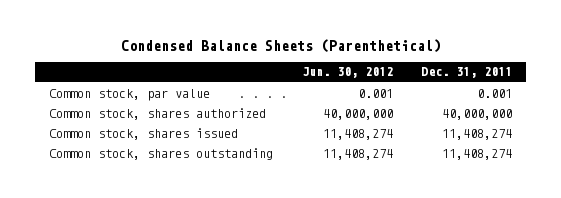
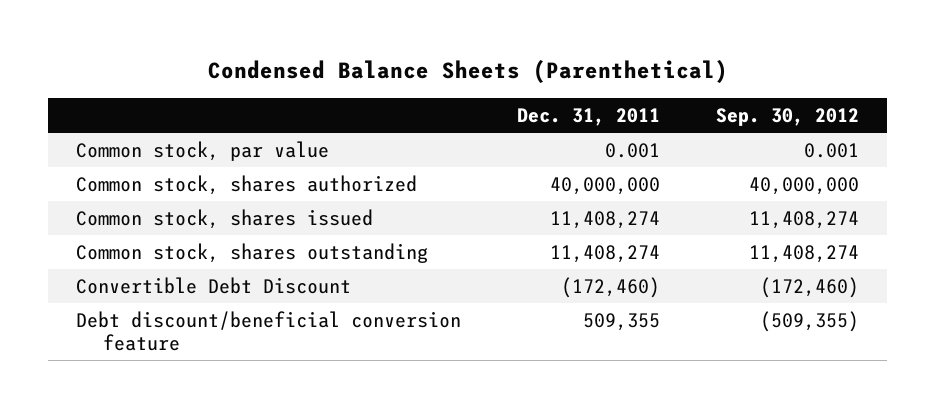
[301,67,393,79] Jun. 30, 2012 -> none
none -> [716,107,860,126] Sep. 30, 2012
none -> [76,276,352,294] Convertible Debt Discount
none -> [76,310,462,351] Debt discount/beneficial conversion feature

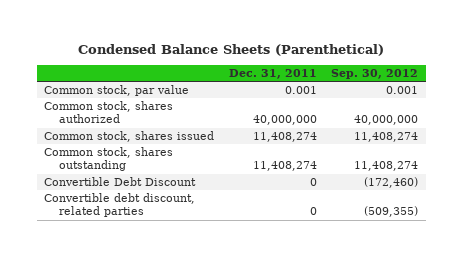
[561,276,661,298] (172,460) -> [309,178,317,187] 0
[76,310,462,351] Debt discount/beneficial conversion feature -> [44,193,196,218] Convertible debt discount, related parties
[583,312,661,331] 509,355 -> [309,207,317,216] 0

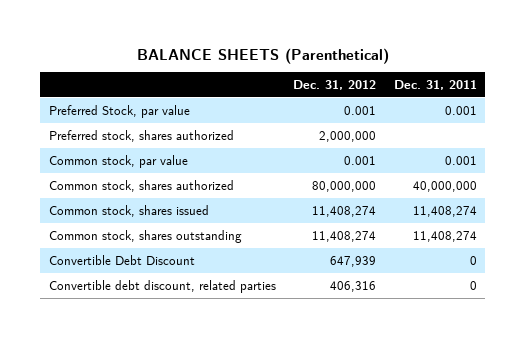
[78,44,385,57] Condensed Balance Sheets (Parenthetical) -> [136,47,389,64] BALANCE SHEETS (Parenthetical)
[331,69,419,80] Sep. 30, 2012 -> none
none -> [293,79,377,90] Dec. 31, 2012
none -> [48,104,190,118] Preferred Stock, par value
none -> [48,129,234,142] Preferred stock, shares authorized

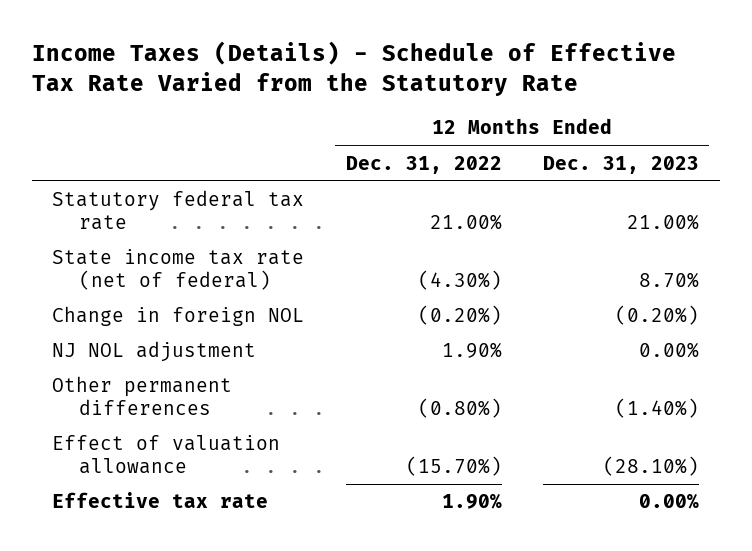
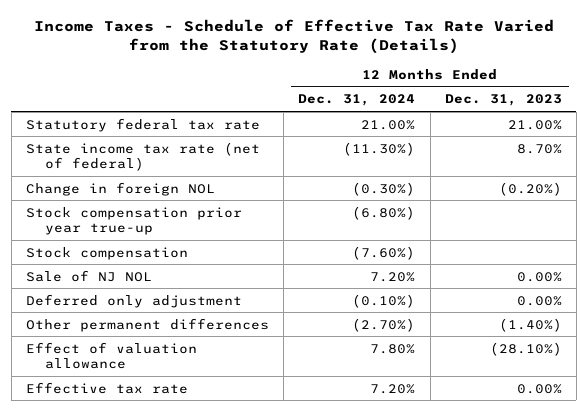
[31,41,676,96] Income Taxes (Details) - Schedule of Effective Tax Rate Varied from the Statutory Rate -> [33,18,554,54] Income Taxes - Schedule of Effective Tax Rate Varied from the Statutory Rate (Details)
[345,155,502,174] Dec. 31, 2022 -> none
none -> [298,94,416,107] Dec. 31, 2024
[52,341,257,363] NJ NOL adjustment -> none
none -> [26,206,243,236] Stock compensation prior year true-up
none -> [26,246,189,260] Stock compensation
none -> [26,269,153,282] Sale of NJ NOL
none -> [26,293,243,308] Deferred only adjustment

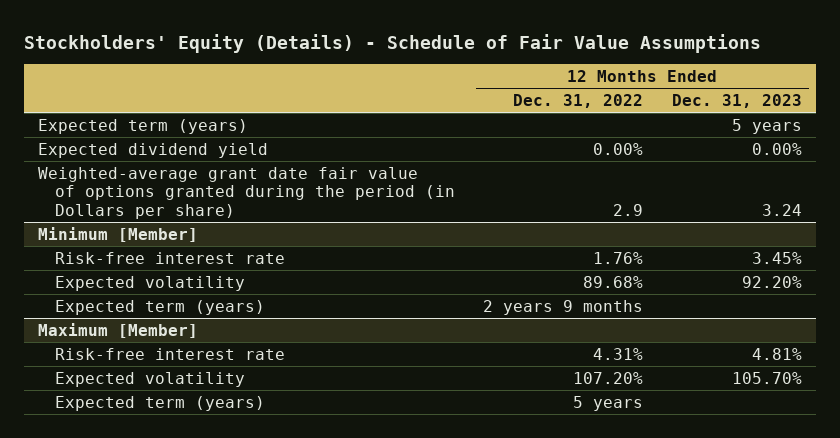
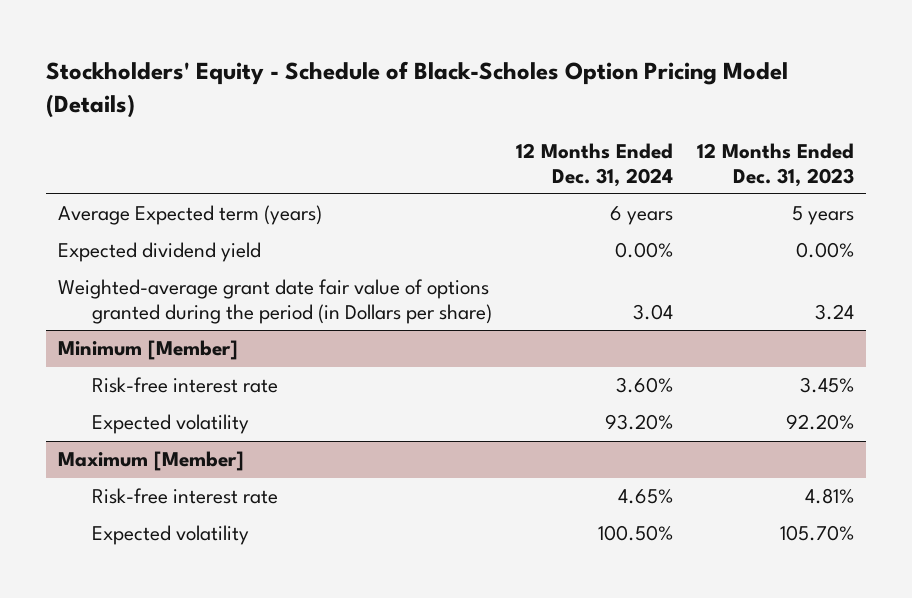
[24,33,762,53] Stockholders' Equity (Details) - Schedule of Fair Value Assumptions -> [46,61,789,118] Stockholders' Equity - Schedule of Black-Scholes Option Pricing Model (Details)
[513,94,644,109] Dec. 31, 2022 -> none
none -> [515,143,673,187] 12 Months Ended Dec. 31, 2024
[38,118,249,134] Expected term (years) -> [58,205,323,226] Average Expected term (years)
[54,299,265,315] Expected term (years) -> none
[54,395,265,411] Expected term (years) -> none

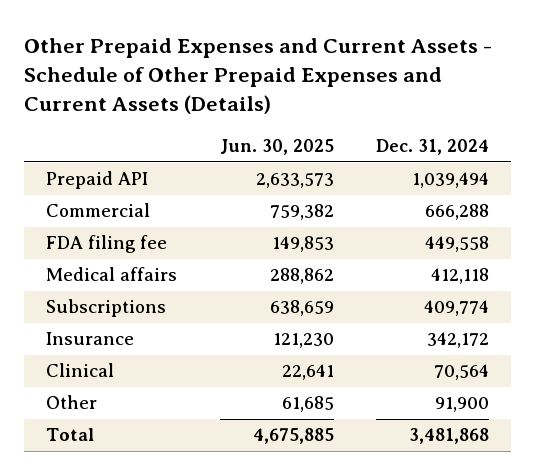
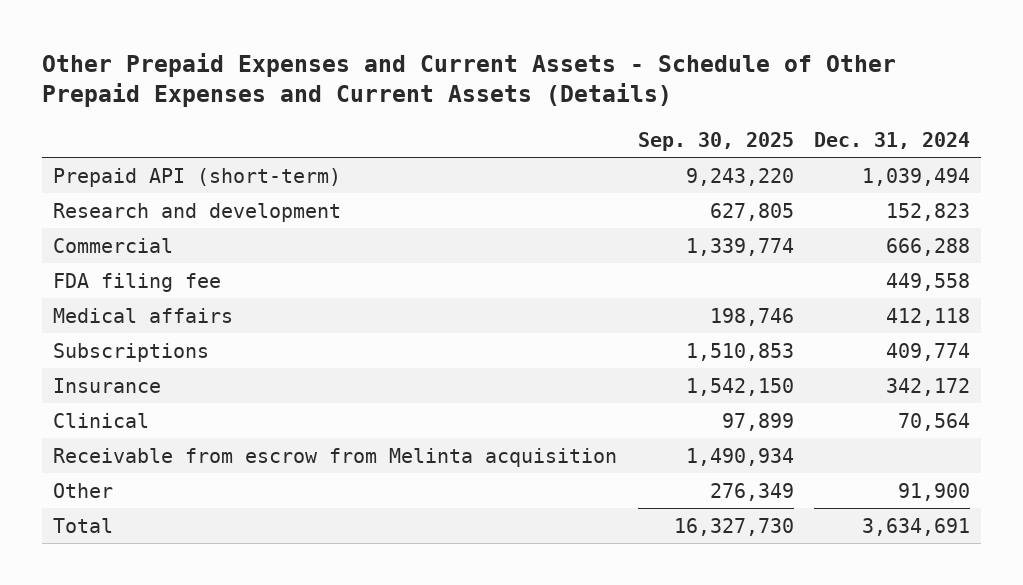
[219,139,334,156] Jun. 30, 2025 -> none
none -> [637,131,794,151] Sep. 30, 2025
[45,171,148,190] Prepaid API -> [52,167,341,187] Prepaid API (short-term)
none -> [52,202,341,222] Research and development
none -> [52,447,617,467] Receivable from escrow from Melinta acquisition
[409,428,490,445] 3,481,868 -> [862,517,971,536] 3,634,691

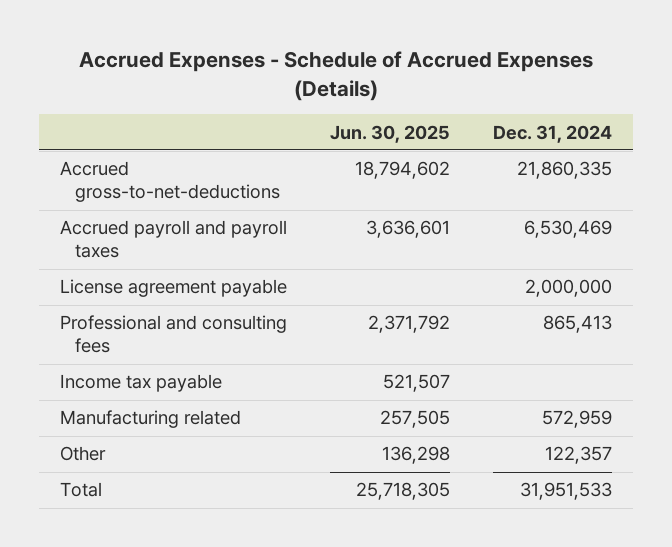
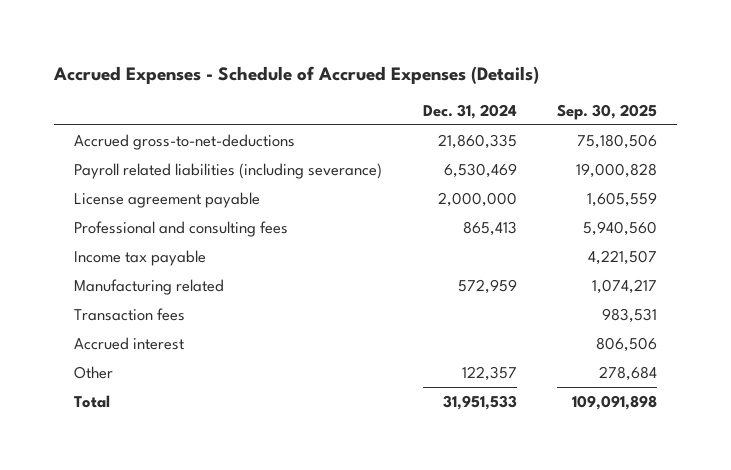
[329,124,450,143] Jun. 30, 2025 -> none
none -> [557,103,658,120] Sep. 30, 2025
[59,220,287,259] Accrued payroll and payroll taxes -> [74,162,383,179] Payroll related liabilities (including severance)
none -> [74,307,186,321] Transaction fees
none -> [74,336,185,350] Accrued interest

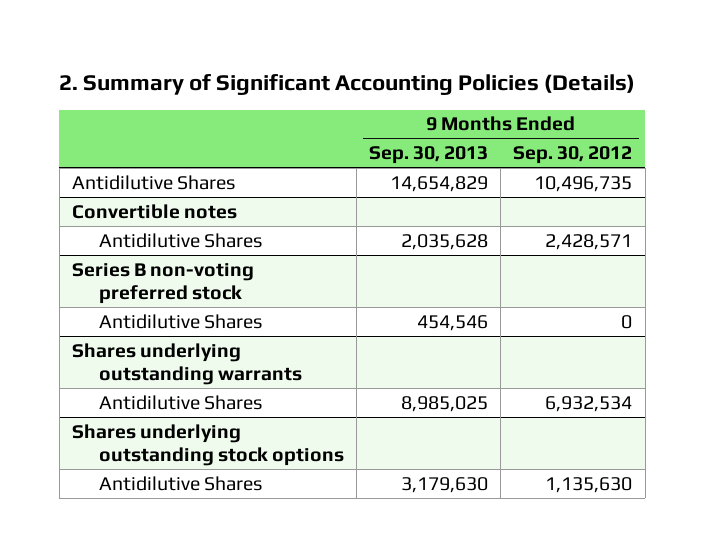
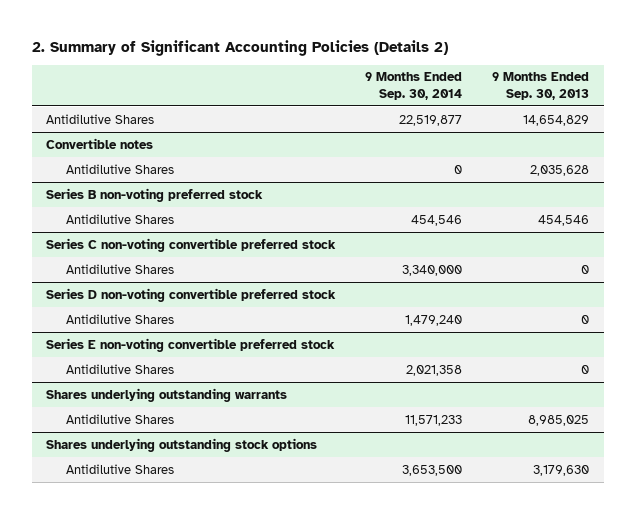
[59,74,636,96] 2. Summary of Significant Accounting Policies (Details) -> [31,39,448,56] 2. Summary of Significant Accounting Policies (Details 2)
[513,146,633,165] Sep. 30, 2012 -> none
none -> [365,72,463,100] 9 Months Ended Sep. 30, 2014
none -> [46,237,337,252] Series C non-voting convertible preferred stock
none -> [66,263,175,274] Antidilutive Shares
none -> [46,287,337,302] Series D non-voting convertible preferred stock
none -> [66,313,175,324] Antidilutive Shares
none -> [46,337,336,352] Series E non-voting convertible preferred stock
none -> [66,363,175,374] Antidilutive Shares

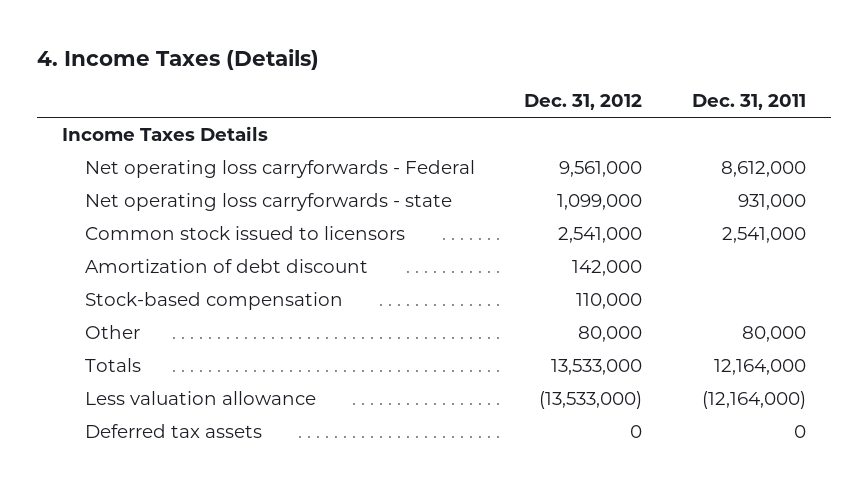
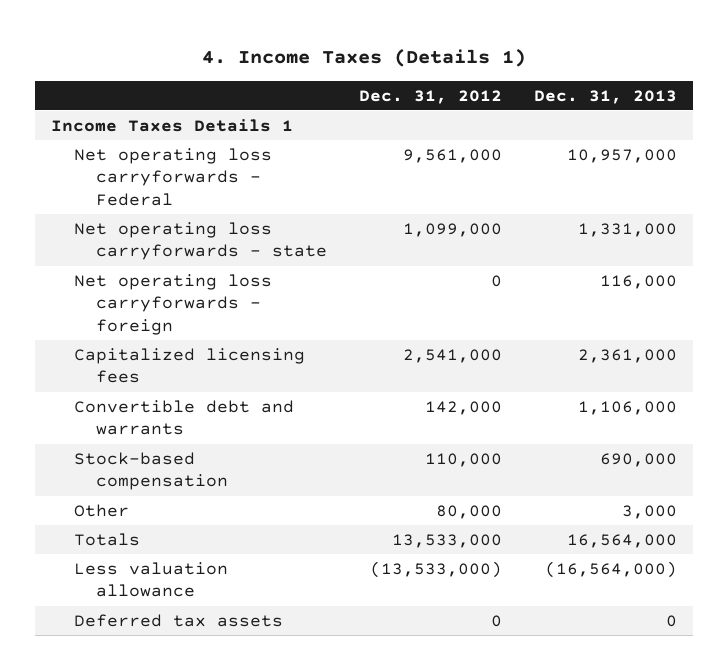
[37,48,320,70] 4. Income Taxes (Details) -> [202,49,527,68] 4. Income Taxes (Details 1)
[691,94,806,111] Dec. 31, 2011 -> none
none -> [533,89,677,104] Dec. 31, 2013
[61,125,268,141] Income Taxes Details -> [51,118,294,132] Income Taxes Details 1
none -> [73,273,272,335] Net operating loss carryforwards - foreign
[85,225,406,240] Common stock issued to licensors -> [73,347,305,384] Capitalized licensing fees
[85,258,369,273] Amortization of debt discount -> [73,399,294,436] Convertible debt and warrants

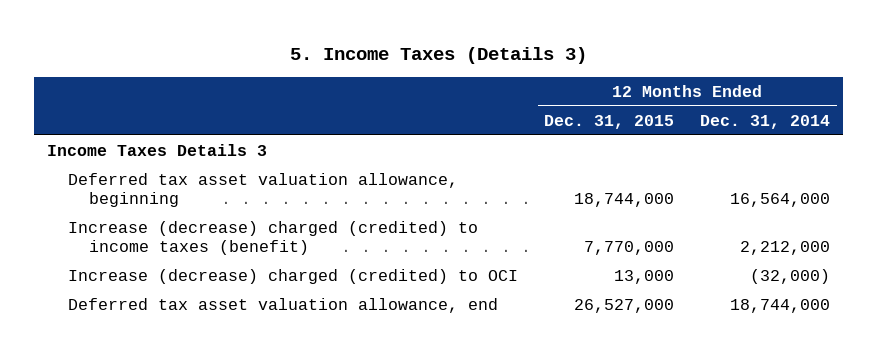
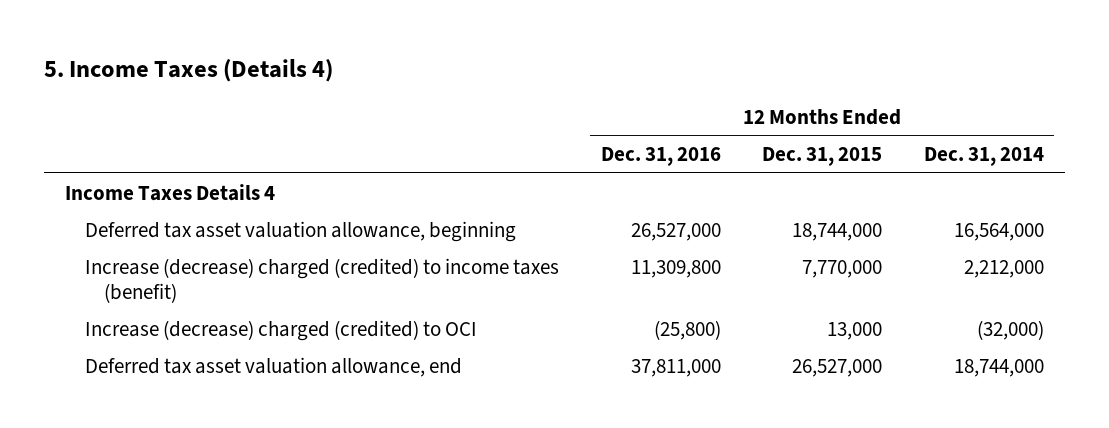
[289,47,587,65] 5. Income Taxes (Details 3) -> [44,59,334,83] 5. Income Taxes (Details 4)
none -> [600,147,721,167] Dec. 31, 2016
[47,143,268,156] Income Taxes Details 3 -> [65,183,276,201] Income Taxes Details 4

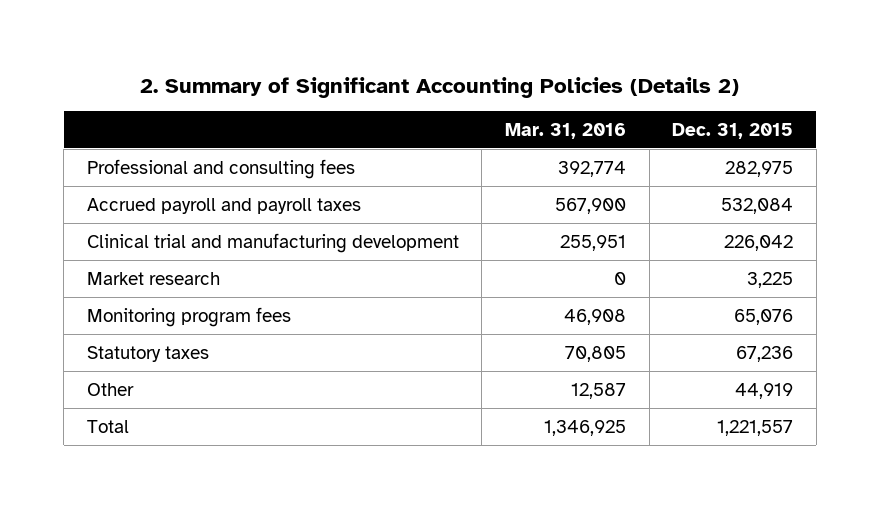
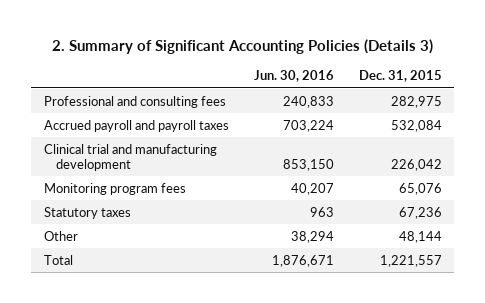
[140,76,740,98] 2. Summary of Significant Accounting Policies (Details 2) -> [51,38,433,54] 2. Summary of Significant Accounting Policies (Details 3)
[505,122,627,139] Mar. 31, 2016 -> none
none -> [253,70,334,83] Jun. 30, 2016
[86,271,220,285] Market research -> none
[735,382,794,399] 44,919 -> [398,230,442,243] 48,144

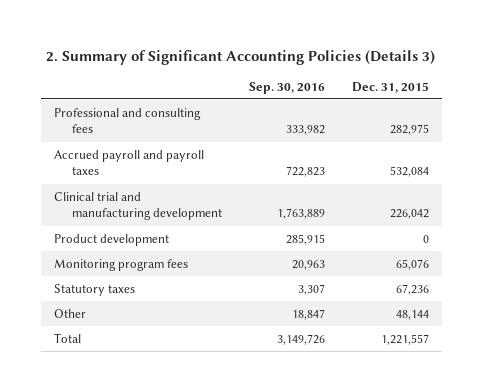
[253,70,334,83] Jun. 30, 2016 -> none
none -> [248,81,325,94] Sep. 30, 2016
none -> [54,233,170,246] Product development

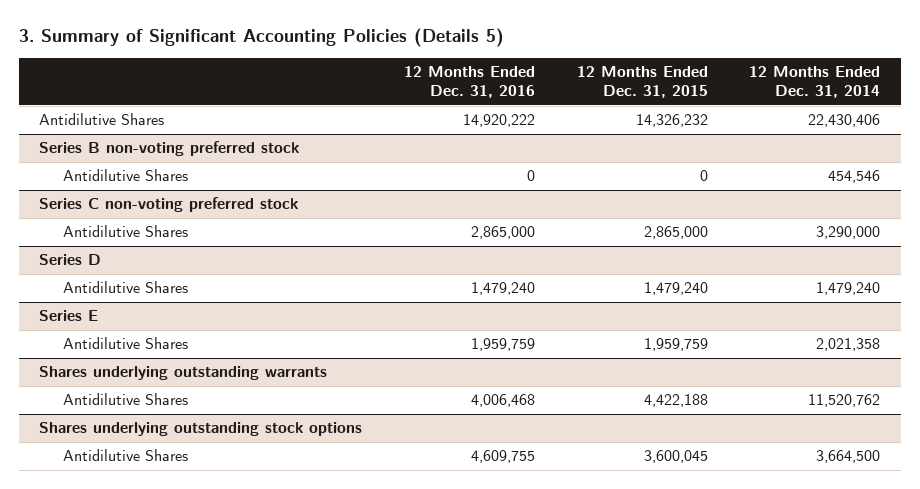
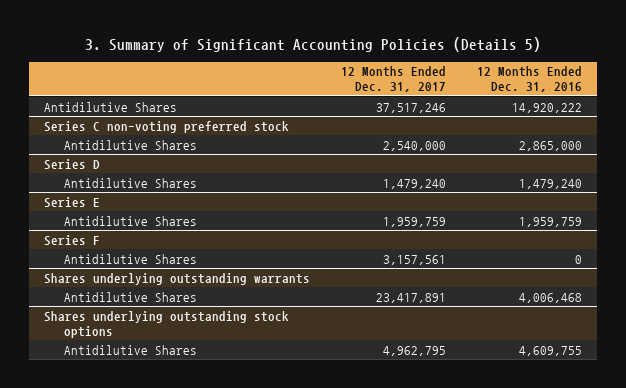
[576,65,708,99] 12 Months Ended Dec. 31, 2015 -> none
[749,65,881,99] 12 Months Ended Dec. 31, 2014 -> none
none -> [341,66,447,93] 12 Months Ended Dec. 31, 2017
[39,141,300,157] Series B non-voting preferred stock -> none
[63,169,189,182] Antidilutive Shares -> none
none -> [44,234,101,246] Series F
none -> [63,253,197,264] Antidilutive Shares

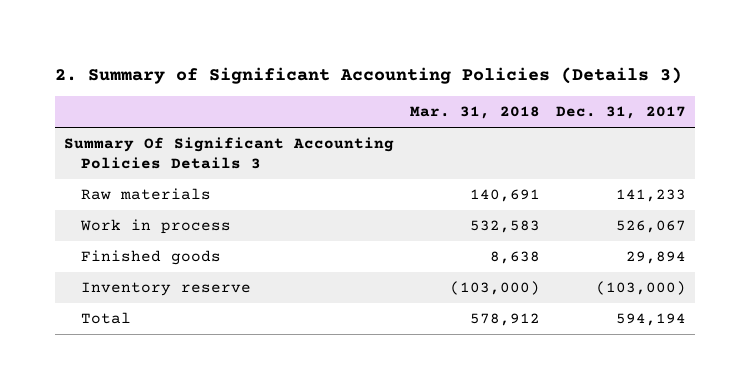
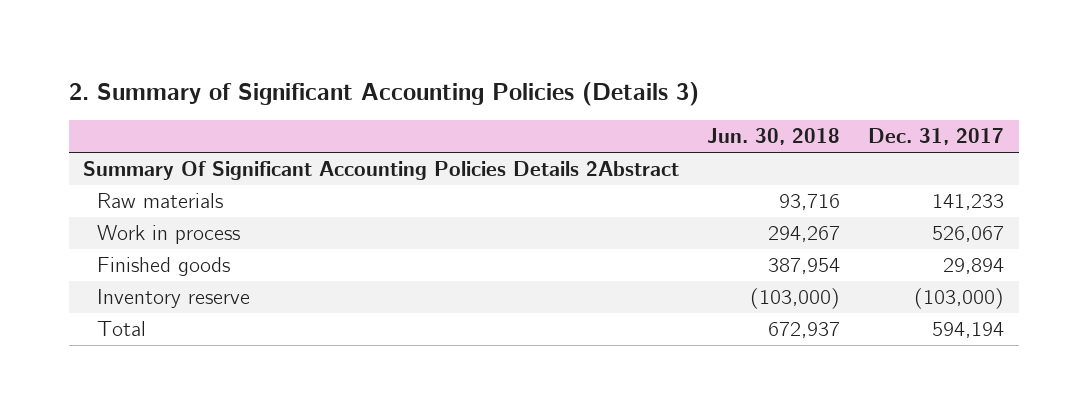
[409,106,540,120] Mar. 31, 2018 -> none
none -> [707,128,841,146] Jun. 30, 2018
[63,137,394,170] Summary Of Significant Accounting Policies Details 3 -> [82,160,679,180] Summary Of Significant Accounting Policies Details 2Abstract

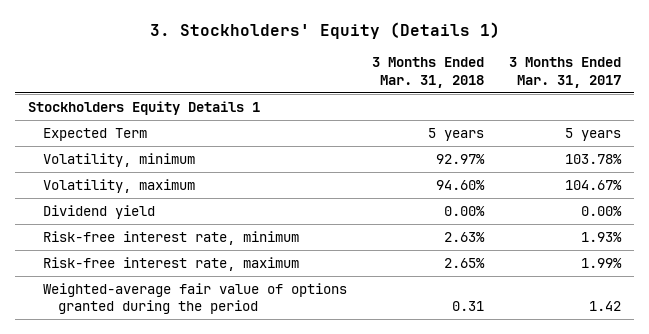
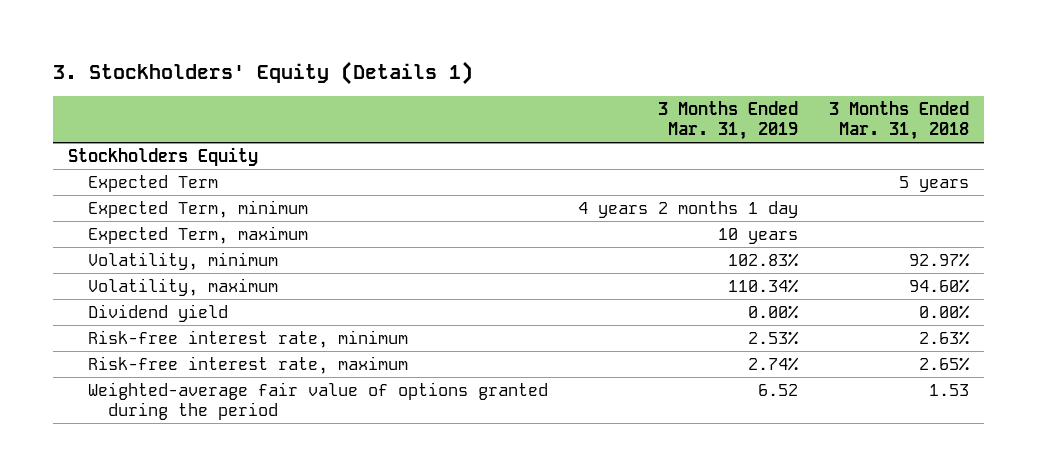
[509,57,622,88] 3 Months Ended Mar. 31, 2017 -> none
none -> [658,100,799,140] 3 Months Ended Mar. 31, 2019
[27,100,260,115] Stockholders Equity Details 1 -> [67,146,258,166] Stockholders Equity
none -> [87,199,308,218] Expected Term, minimum
none -> [87,225,308,244] Expected Term, maximum
[452,301,485,312] 0.31 -> [928,383,969,396] 1.53

